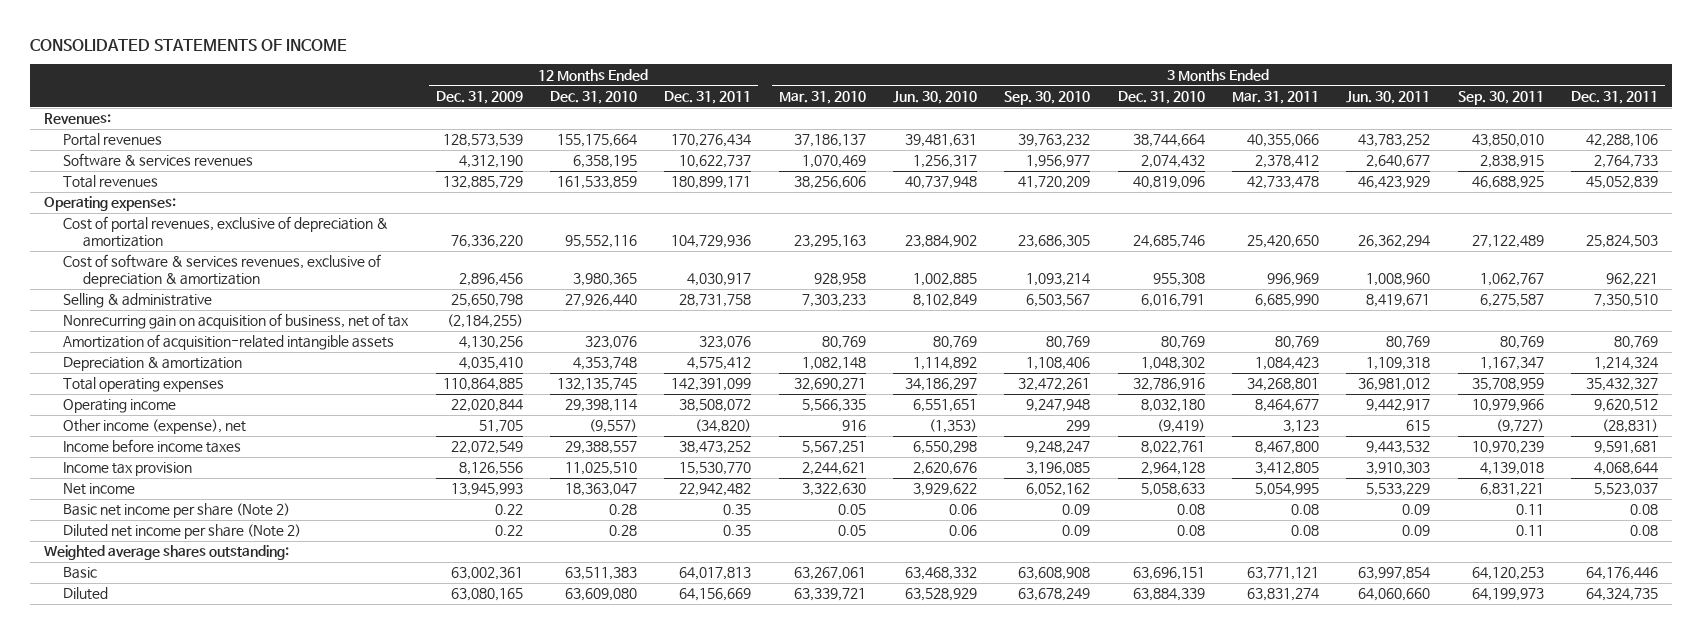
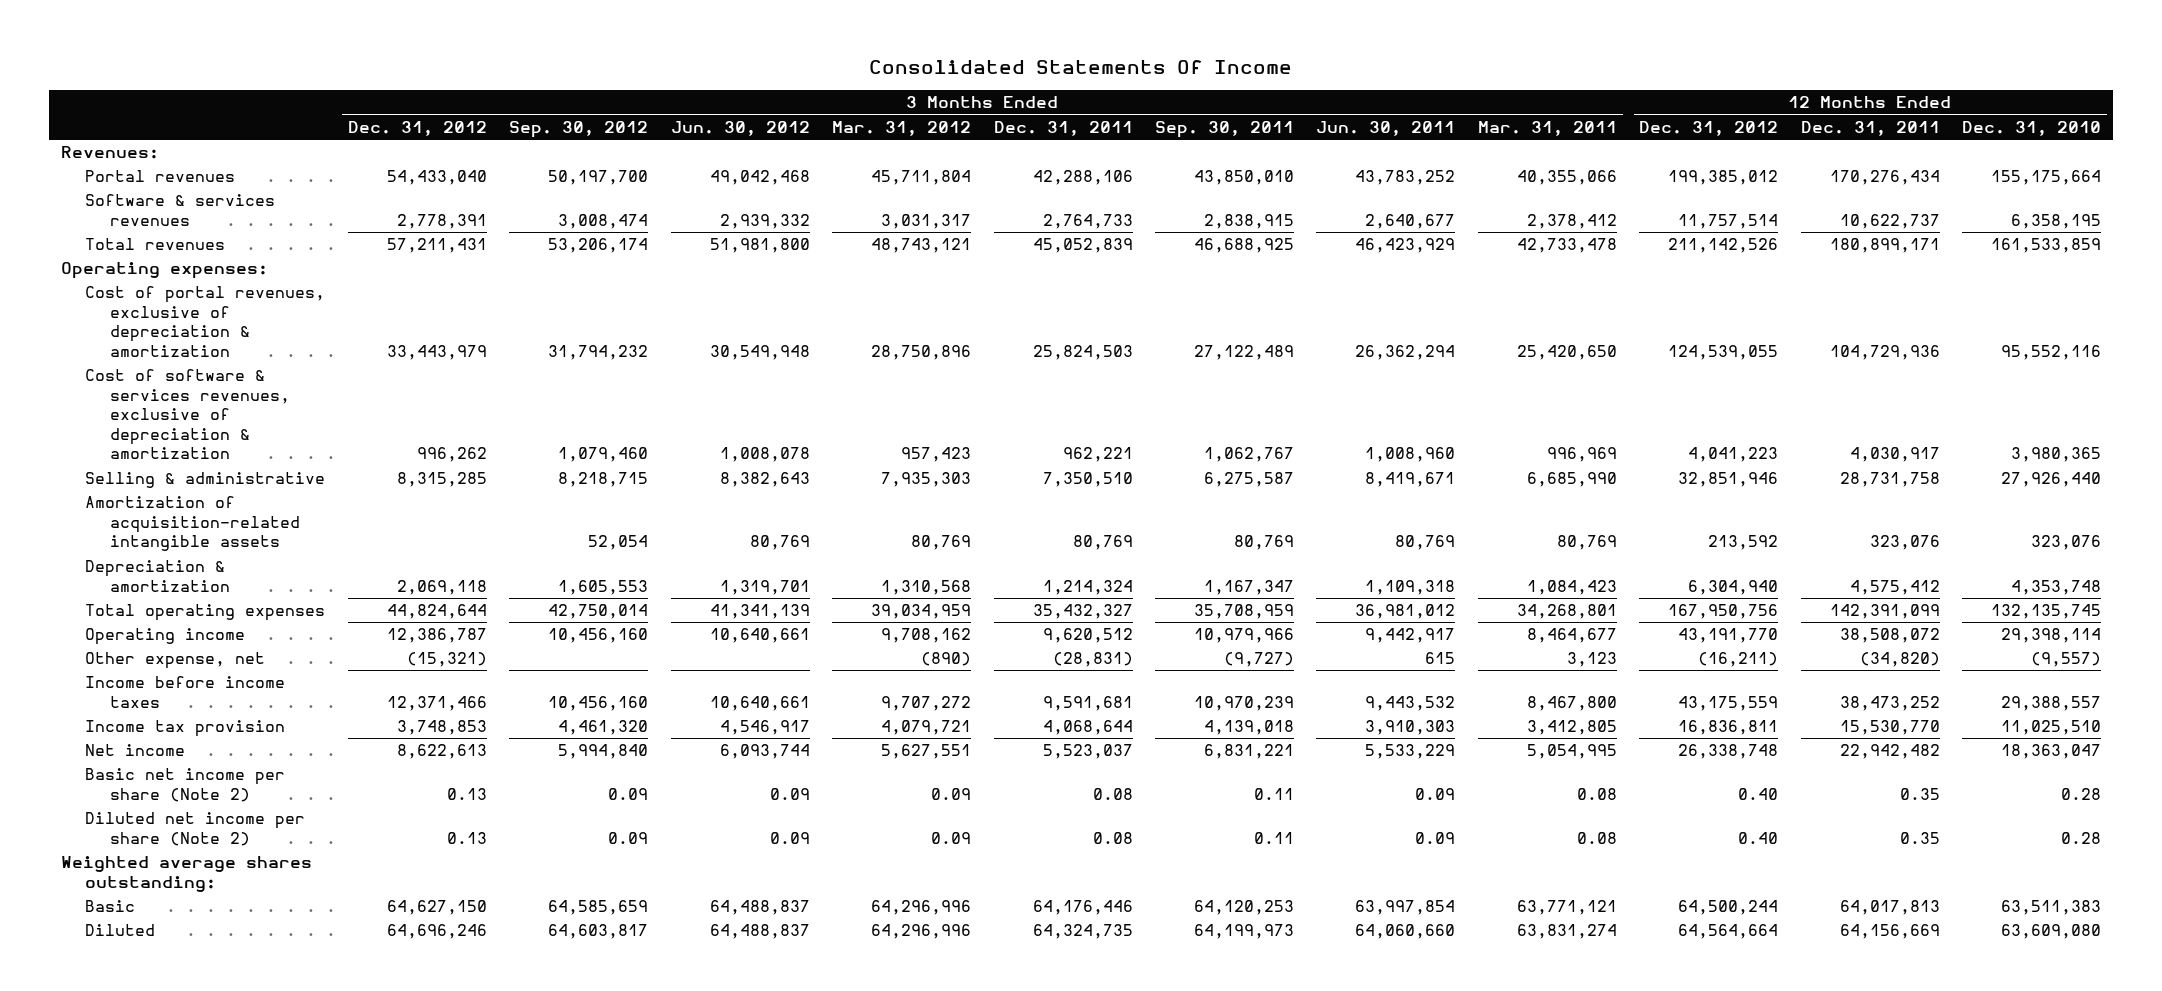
[29,38,347,51] CONSOLIDATED STATEMENTS OF INCOME -> [869,60,1293,75] Consolidated Statements Of Income
[435,90,523,104] Dec. 31, 2009 -> none
[778,90,866,104] Mar. 31, 2010 -> none
[892,90,977,104] Jun. 30, 2010 -> none
[1004,90,1091,105] Sep. 30, 2010 -> none
[1117,90,1205,104] Dec. 31, 2010 -> none
none -> [347,120,487,136] Dec. 31, 2012
none -> [509,120,649,138] Sep. 30, 2012
none -> [670,120,810,136] Jun. 30, 2012
none -> [832,120,972,136] Mar. 31, 2012
none -> [1639,120,1779,136] Dec. 31, 2012
[63,313,410,330] Nonrecurring gain on acquisition of business, net of tax -> none
[63,419,247,435] Other income (expense), net -> [85,652,266,670] Other expense, net

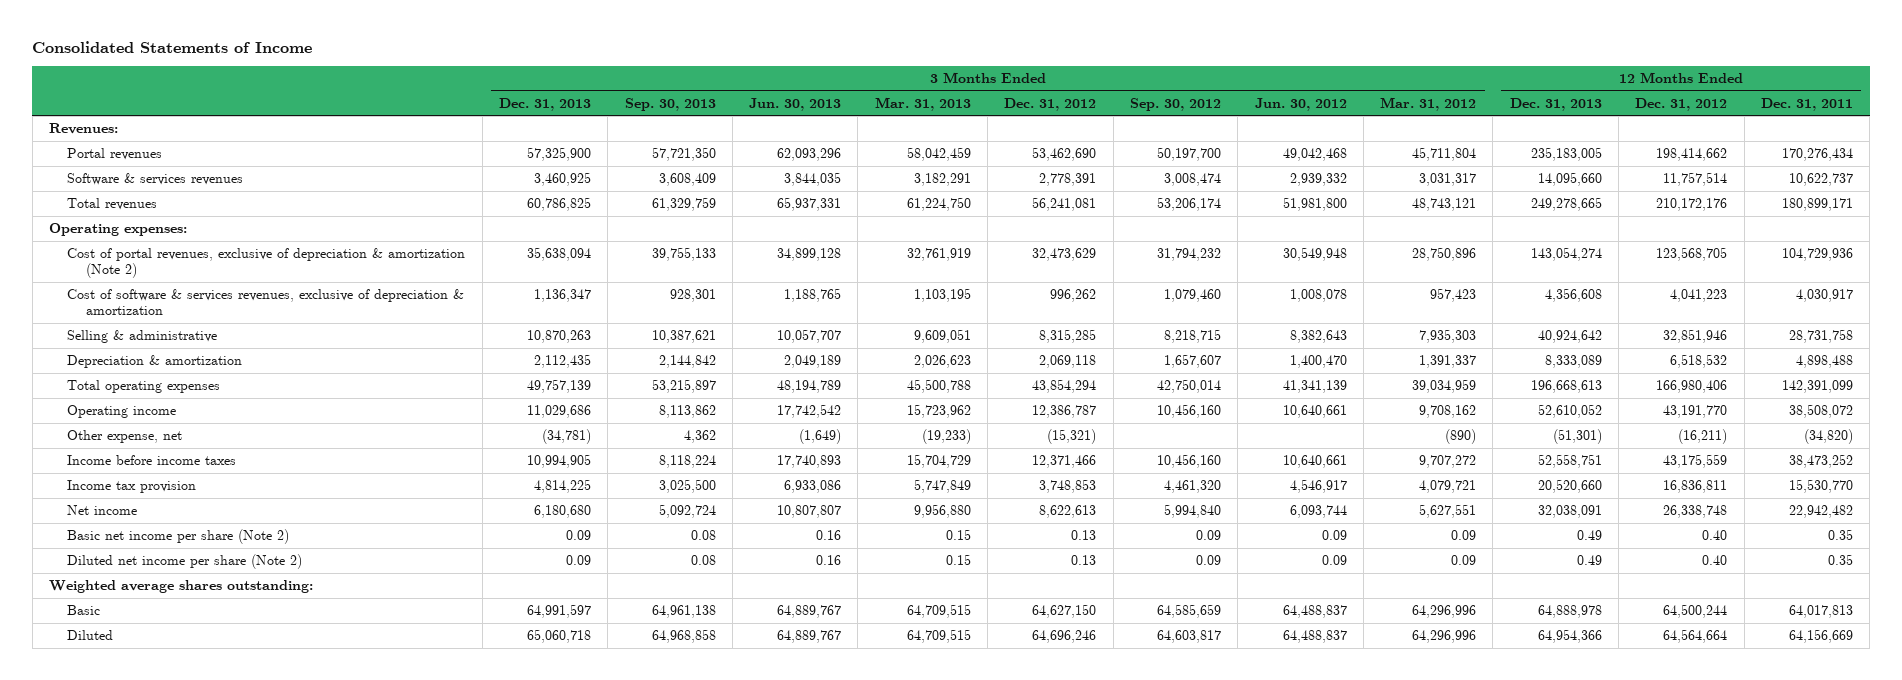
[869,60,1293,75] Consolidated Statements Of Income -> [32,40,313,53] Consolidated Statements of Income
[993,120,1133,136] Dec. 31, 2011 -> none
[1155,120,1295,138] Sep. 30, 2011 -> none
[1316,120,1456,136] Jun. 30, 2011 -> none
[1477,120,1617,136] Mar. 31, 2011 -> none
[1962,120,2102,136] Dec. 31, 2010 -> none
none -> [499,97,592,111] Dec. 31, 2013
none -> [624,97,716,111] Sep. 30, 2013
none -> [749,97,842,111] Jun. 30, 2013
none -> [874,96,971,111] Mar. 31, 2013
none -> [1509,97,1602,111] Dec. 31, 2013
[386,170,487,186] 54,433,040 -> [1032,146,1097,161] 53,462,690
[1668,170,1779,186] 199,385,012 -> [1656,147,1728,161] 198,414,662
[386,238,487,254] 57,211,431 -> [1032,196,1097,211] 56,241,081
[1668,238,1779,254] 211,142,526 -> [1656,197,1728,211] 210,172,176
[85,286,326,357] Cost of portal revenues, exclusive of depreciation & amortization -> [67,247,466,279] Cost of portal revenues, exclusive of depreciation & amortization (Note 2)
[386,344,487,360] 33,443,979 -> [1032,247,1097,261] 32,473,629
[1668,344,1779,360] 124,539,055 -> [1656,246,1728,261] 123,568,705
[85,496,300,552] Amortization of acquisition-related intangible assets -> none
[558,579,649,595] 1,605,553 -> [1163,353,1221,368] 1,657,607
[719,579,810,595] 1,319,701 -> [1289,354,1347,368] 1,400,470
[881,579,972,595] 1,310,568 -> [1419,354,1477,368] 1,391,337
[1688,579,1779,595] 6,304,940 -> [1670,353,1728,368] 6,518,532
[1849,579,1940,595] 4,575,412 -> [1795,354,1853,368] 4,898,488
[386,604,487,620] 44,824,644 -> [1032,378,1097,393] 43,854,294
[1668,604,1779,620] 167,950,756 -> [1656,379,1728,393] 166,980,406

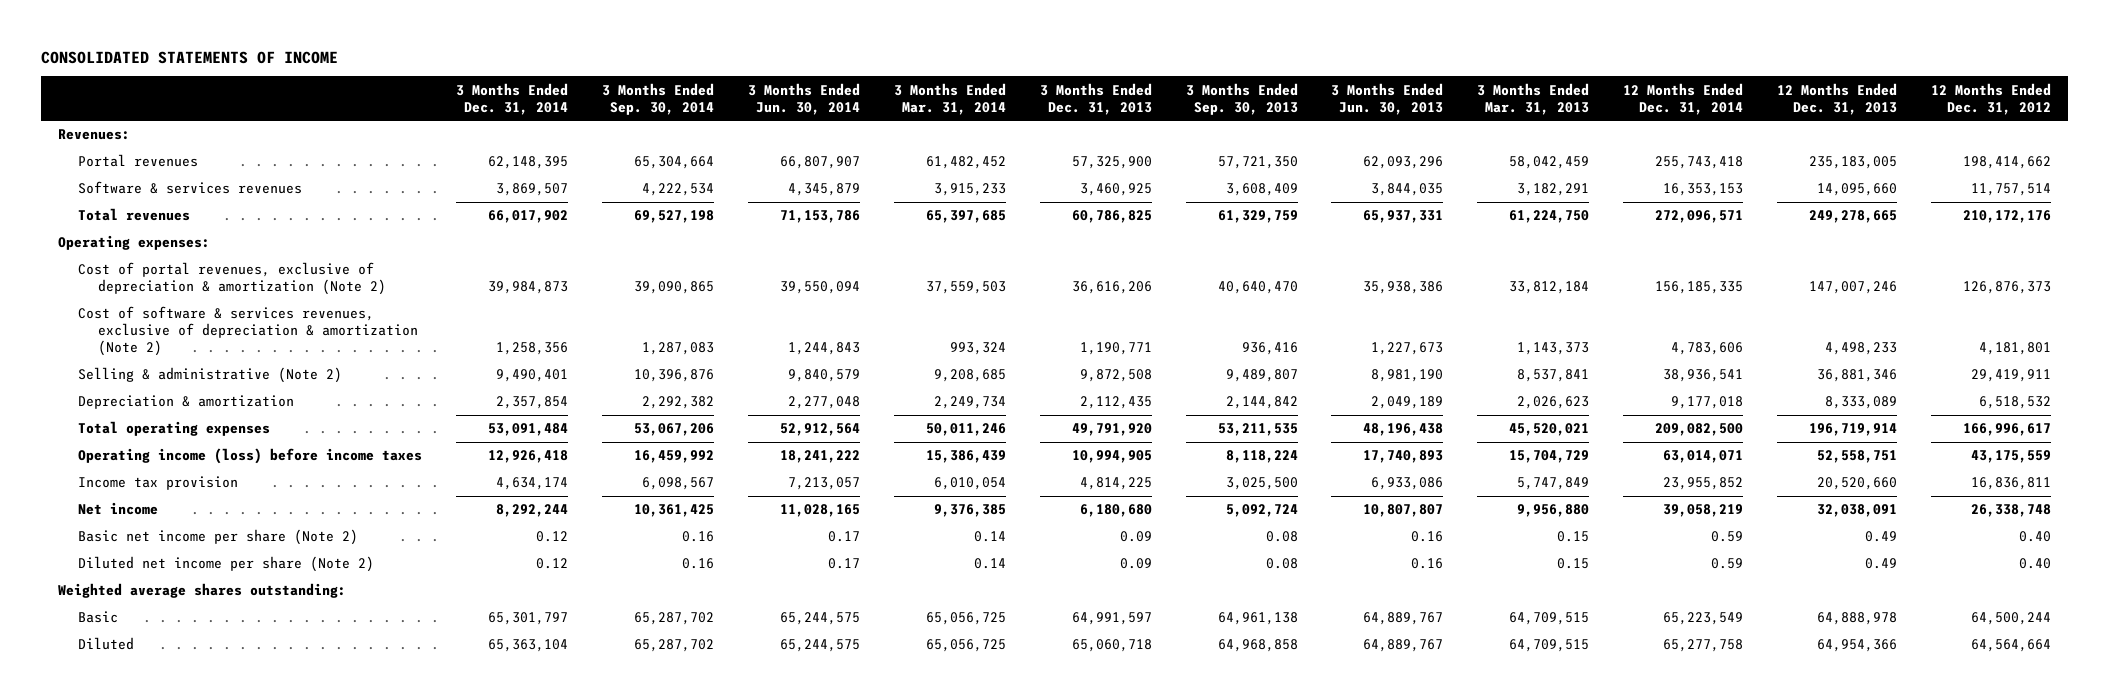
[32,40,313,53] Consolidated Statements of Income -> [40,50,338,64] CONSOLIDATED STATEMENTS OF INCOME
[1004,97,1097,111] Dec. 31, 2012 -> none
[1129,97,1221,111] Sep. 30, 2012 -> none
[1254,97,1347,111] Jun. 30, 2012 -> none
[1380,96,1477,111] Mar. 31, 2012 -> none
[1760,97,1853,111] Dec. 31, 2011 -> none
none -> [455,82,568,115] 3 Months Ended Dec. 31, 2014
none -> [601,82,714,115] 3 Months Ended Sep. 30, 2014
none -> [747,82,860,115] 3 Months Ended Jun. 30, 2014
none -> [893,82,1006,115] 3 Months Ended Mar. 31, 2014
none -> [1623,82,1744,115] 12 Months Ended Dec. 31, 2014
[527,246,592,261] 35,638,094 -> [1071,281,1152,295] 36,616,206
[651,246,716,261] 39,755,133 -> [1217,281,1298,295] 40,640,470
[777,247,842,261] 34,899,128 -> [1363,281,1444,295] 35,938,386
[906,247,971,261] 32,761,919 -> [1509,281,1590,295] 33,812,184
[1530,246,1602,261] 143,054,274 -> [1809,281,1898,295] 147,007,246
[1656,246,1728,261] 123,568,705 -> [1963,281,2052,295] 126,876,373
[67,288,465,316] Cost of software & services revenues, exclusive of depreciation & amortization -> [77,306,418,356] Cost of software & services revenues, exclusive of depreciation & amortization (Note 2)
[534,288,592,302] 1,136,347 -> [1079,341,1152,355] 1,190,771
[669,288,716,302] 928,301 -> [1241,341,1298,355] 936,416
[784,287,842,302] 1,188,765 -> [1371,341,1444,355] 1,227,673
[913,287,971,302] 1,103,195 -> [1517,341,1590,355] 1,143,373
[1544,287,1602,302] 4,356,608 -> [1825,341,1898,355] 4,498,233
[1670,288,1728,302] 4,041,223 -> [1979,341,2052,355] 4,181,801
[67,329,218,343] Selling & administrative -> [77,367,342,384] Selling & administrative (Note 2)
[527,329,592,343] 10,870,263 -> [1079,369,1152,383] 9,872,508
[651,329,716,343] 10,387,621 -> [1225,369,1298,383] 9,489,807
[777,328,842,343] 10,057,707 -> [1371,369,1444,383] 8,981,190
[913,328,971,343] 9,609,051 -> [1517,369,1590,383] 8,537,841
[1537,329,1602,343] 40,924,642 -> [1817,369,1898,383] 36,881,346
[1663,328,1728,343] 32,851,946 -> [1971,369,2052,383] 29,419,911
[67,404,177,418] Operating income -> none
[67,429,183,443] Other expense, net -> none
[527,378,592,393] 49,757,139 -> [1071,423,1152,437] 49,791,920
[651,378,716,393] 53,215,897 -> [1217,423,1298,437] 53,211,535
[777,379,842,393] 48,194,789 -> [1363,423,1444,437] 48,196,438
[906,378,971,393] 45,500,788 -> [1509,423,1590,437] 45,520,021
[1530,379,1602,393] 196,668,613 -> [1809,423,1898,437] 196,719,914
[1656,379,1728,393] 166,980,406 -> [1963,423,2052,437] 166,996,617
[67,454,237,465] Income before income taxes -> [77,448,422,465] Operating income (loss) before income taxes

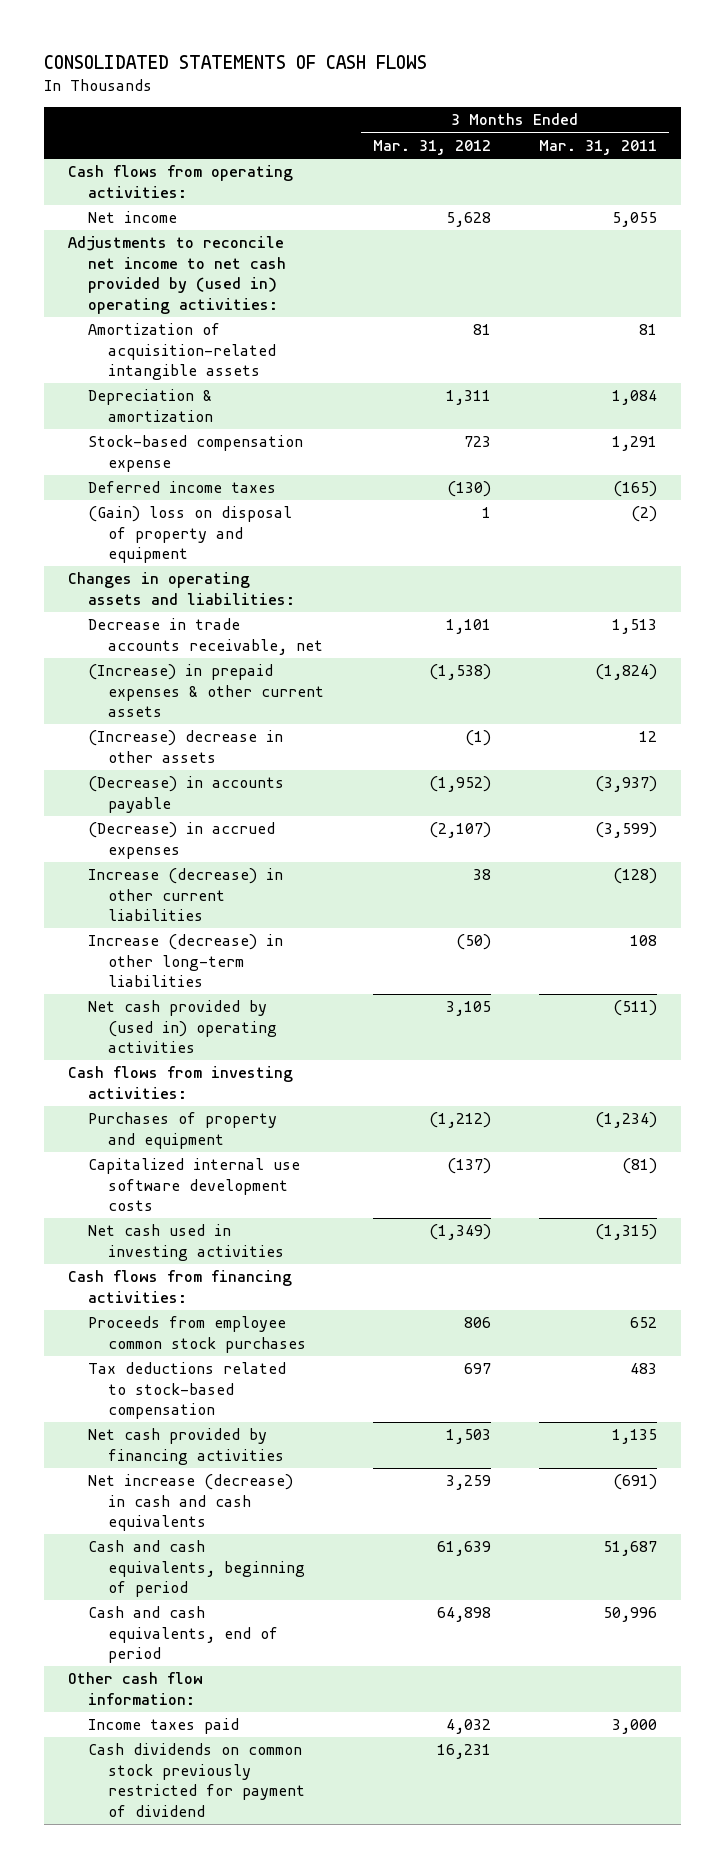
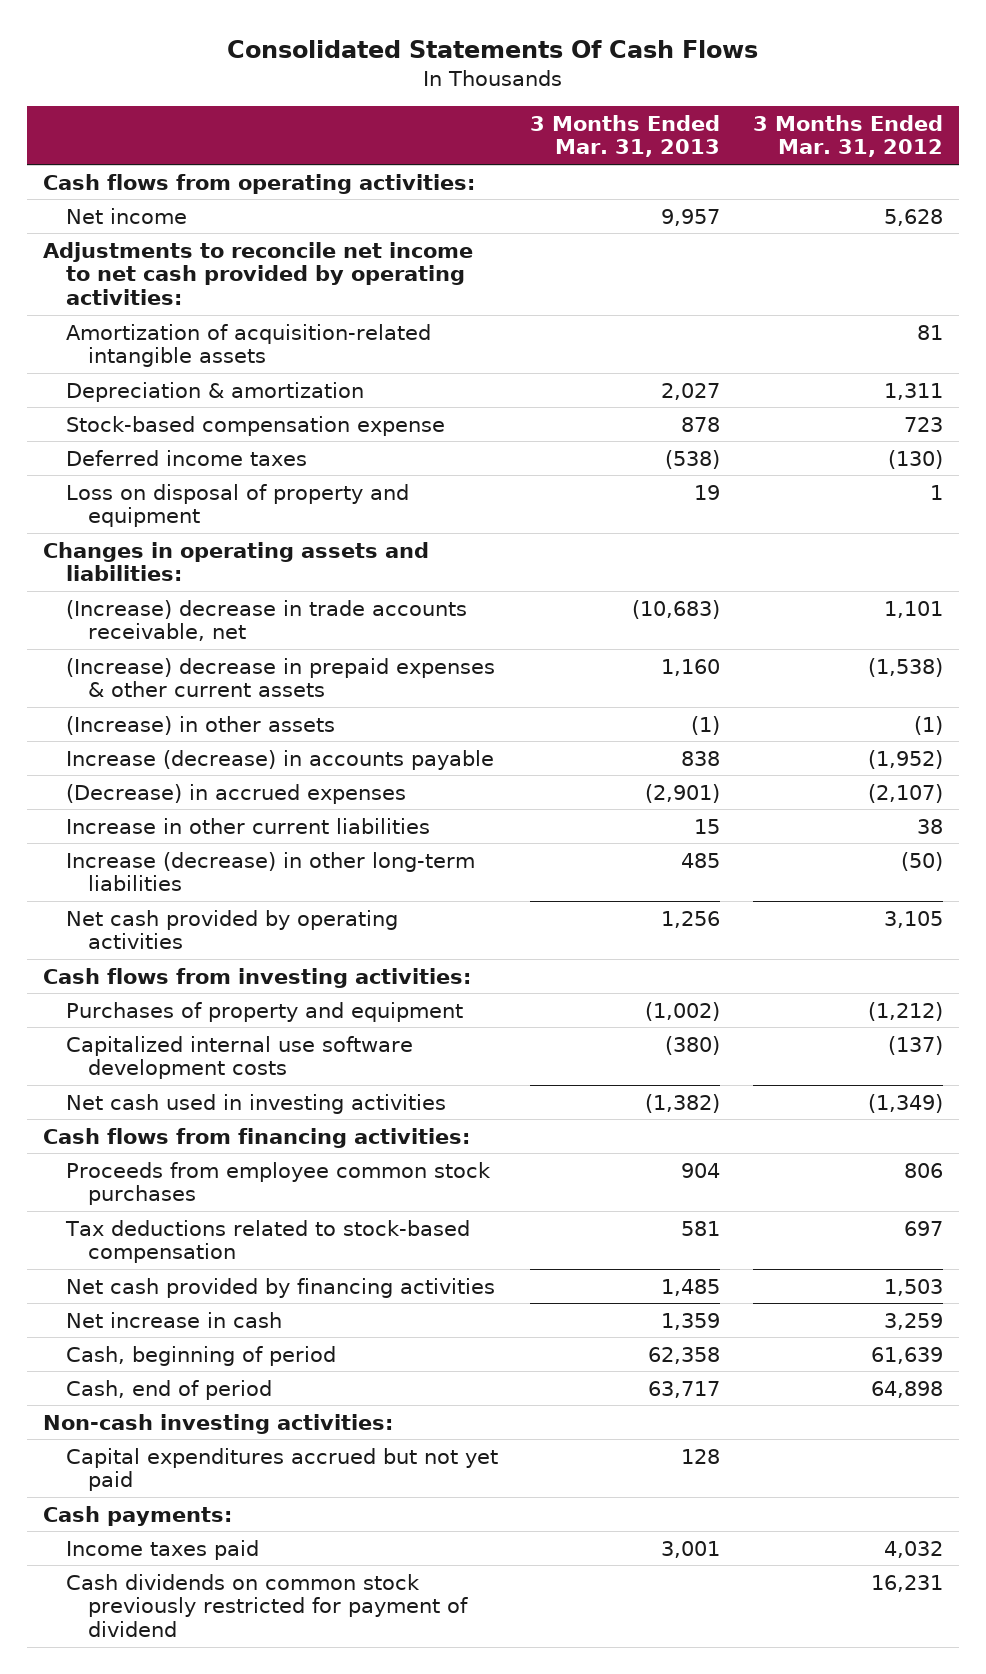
[44,55,428,70] CONSOLIDATED STATEMENTS OF CASH FLOWS -> [227,40,759,59] Consolidated Statements Of Cash Flows
[538,139,657,155] Mar. 31, 2011 -> none
none -> [530,114,721,158] 3 Months Ended Mar. 31, 2013
[68,236,287,314] Adjustments to reconcile net income to net cash provided by (used in) operating activities: -> [42,241,473,306] Adjustments to reconcile net income to net cash provided by operating activities:
[88,506,293,564] (Gain) loss on disposal of property and equipment -> [65,483,409,528] Loss on disposal of property and equipment
[88,618,324,655] Decrease in trade accounts receivable, net -> [65,599,467,642] (Increase) decrease in trade accounts receivable, net
[88,664,325,718] (Increase) in prepaid expenses & other current assets -> [65,657,495,698] (Increase) decrease in prepaid expenses & other current assets
[88,730,284,763] (Increase) decrease in other assets -> [65,715,335,735] (Increase) in other assets
[88,776,285,813] (Decrease) in accounts payable -> [65,749,494,770] Increase (decrease) in accounts payable
[88,868,284,922] Increase (decrease) in other current liabilities -> [65,817,430,834] Increase in other current liabilities
[88,1000,278,1054] Net cash provided by (used in) operating activities -> [65,909,398,950] Net cash provided by operating activities
[68,1672,204,1705] Other cash flow information: -> none
[88,1474,294,1532] Net increase (decrease) in cash and cash equivalents -> [65,1311,282,1328] Net increase in cash
[88,1540,306,1598] Cash and cash equivalents, beginning of period -> [65,1345,336,1366] Cash, beginning of period
[88,1606,279,1664] Cash and cash equivalents, end of period -> [65,1379,272,1400] Cash, end of period
none -> [42,1413,393,1434] Non-cash investing activities:
none -> [65,1447,498,1492] Capital expenditures accrued but not yet paid
none -> [42,1505,232,1526] Cash payments:

